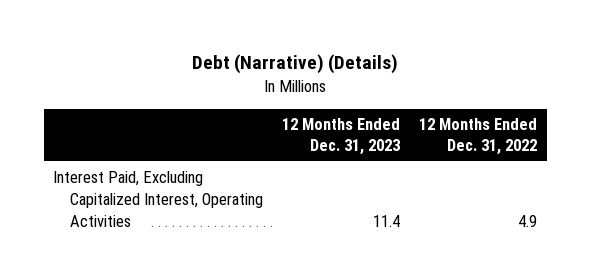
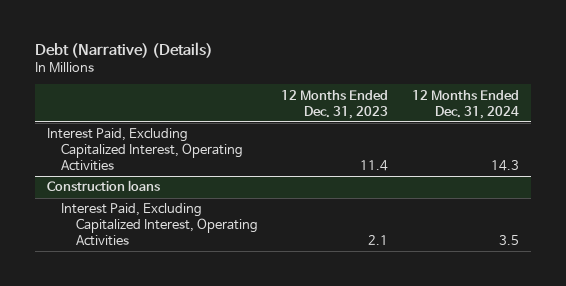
[419,117,538,156] 12 Months Ended Dec. 31, 2022 -> none
none -> [411,89,519,119] 12 Months Ended Dec. 31, 2024
none -> [46,180,160,192] Construction loans
none -> [61,203,258,247] Interest Paid, Excluding Capitalized Interest, Operating Activities

